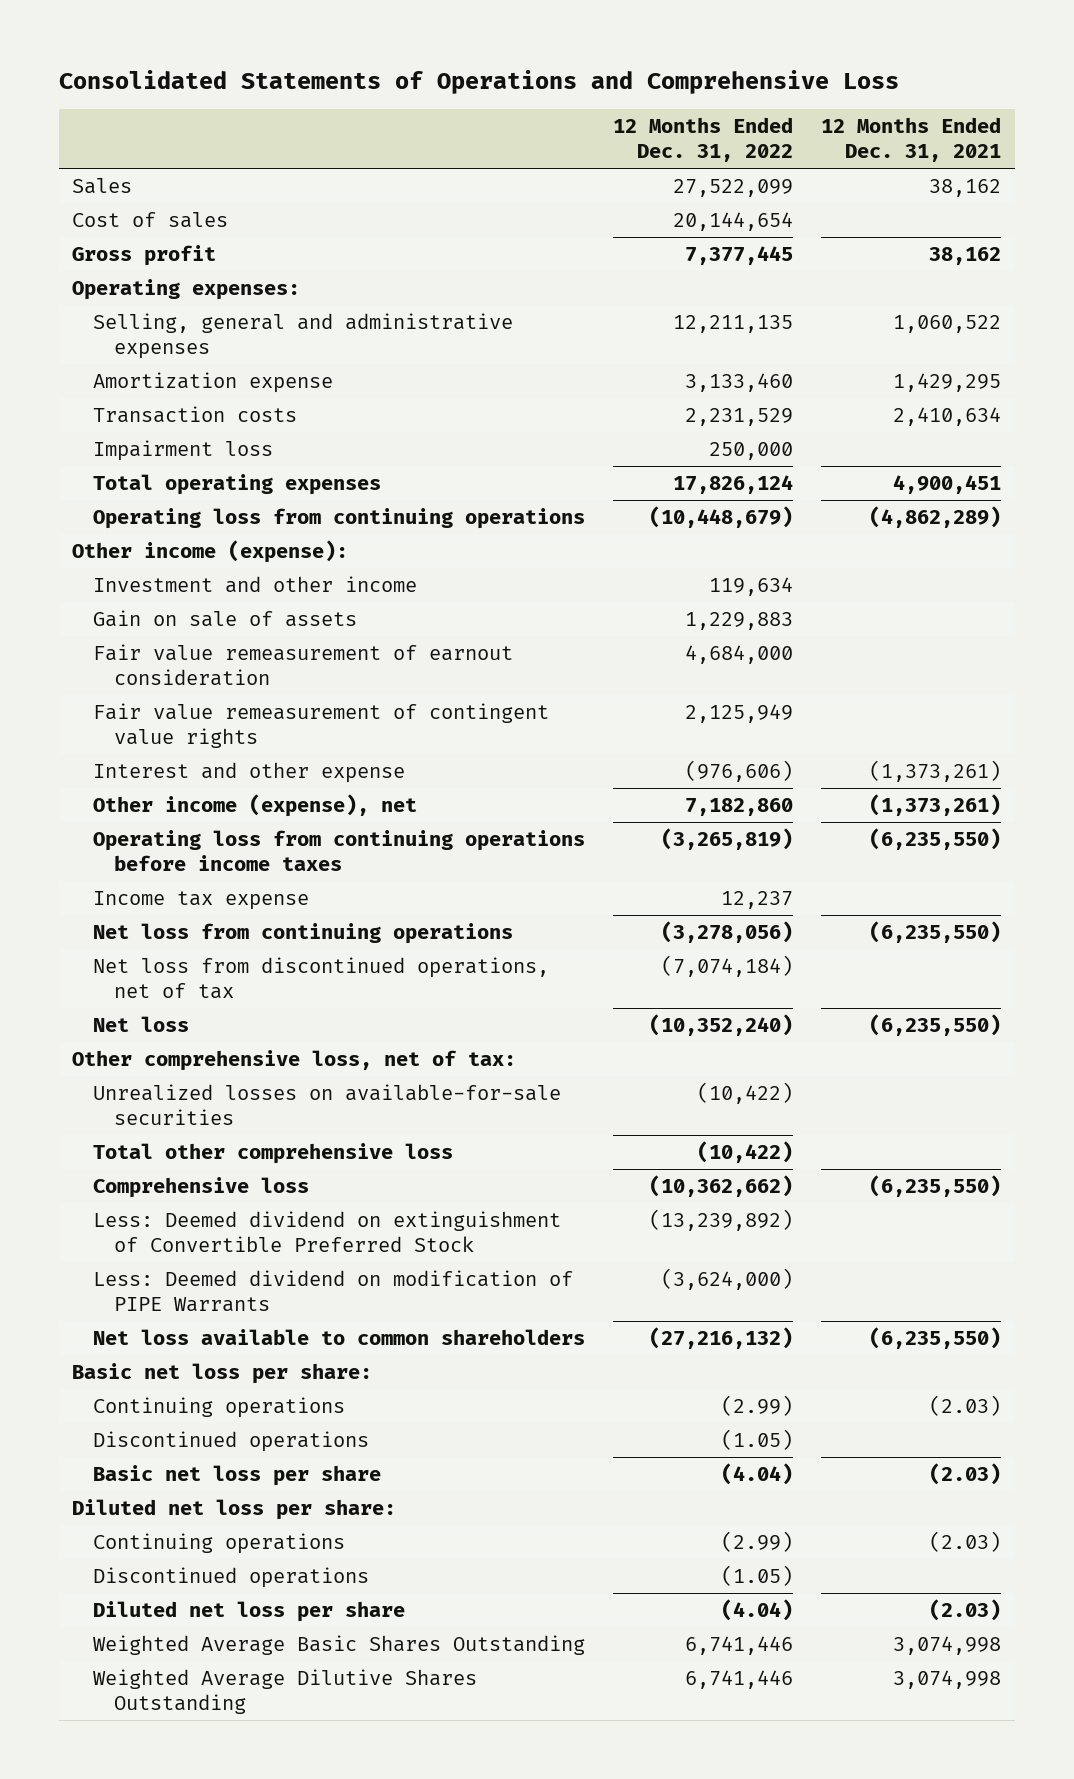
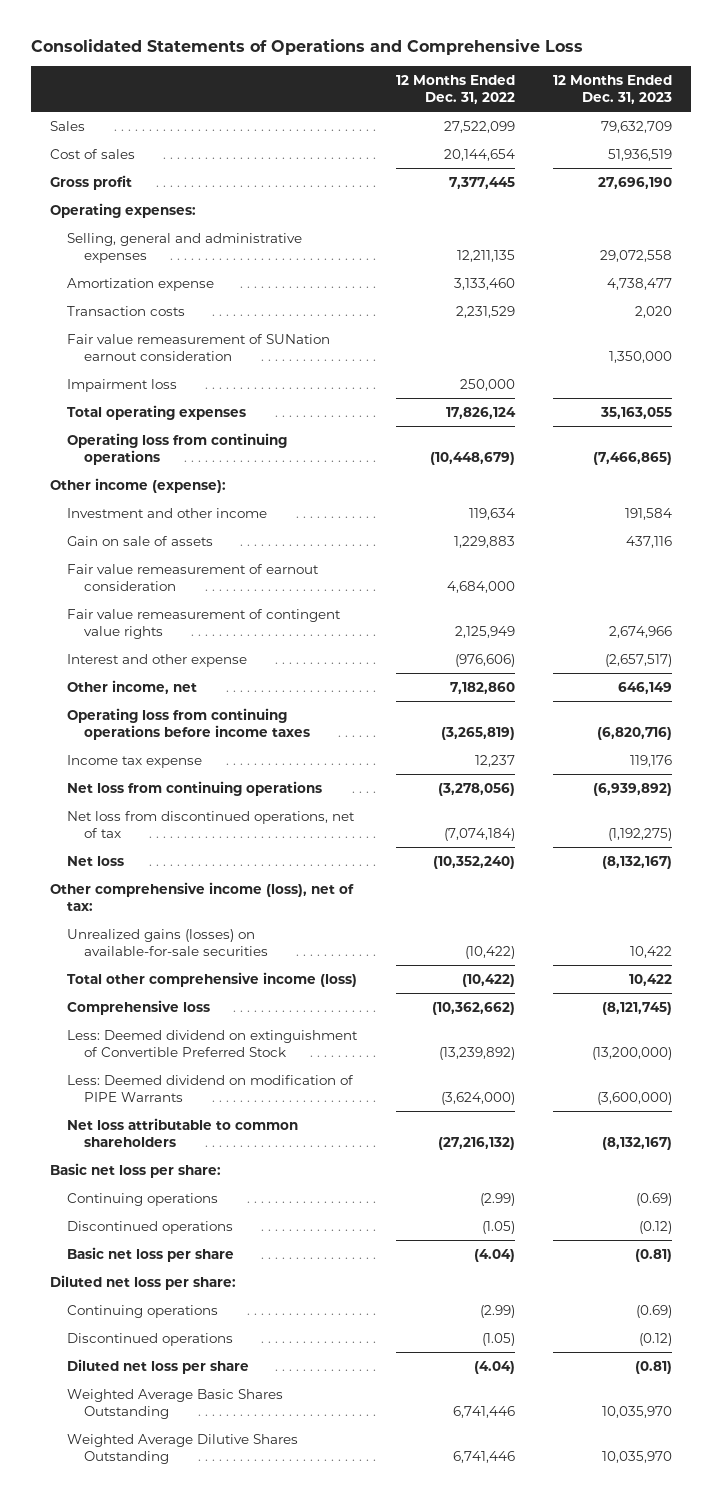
[821,117,1002,163] 12 Months Ended Dec. 31, 2021 -> none
none -> [553,74,673,105] 12 Months Ended Dec. 31, 2023
none -> [67,333,331,361] Fair value remeasurement of SUNation earnout consideration
[93,794,418,818] Other income (expense), net -> [67,679,198,694] Other income, net
[72,1050,517,1072] Other comprehensive loss, net of tax: -> [50,881,355,911] Other comprehensive income (loss), net of tax:
[93,1084,562,1125] Unrealized losses on available-for-sale securities -> [67,928,269,956] Unrealized gains (losses) on available-for-sale securities
[93,1143,454,1165] Total other comprehensive loss -> [67,971,358,987] Total other comprehensive income (loss)
[93,1329,586,1346] Net loss available to common shareholders -> [67,1117,299,1147] Net loss attributable to common shareholders

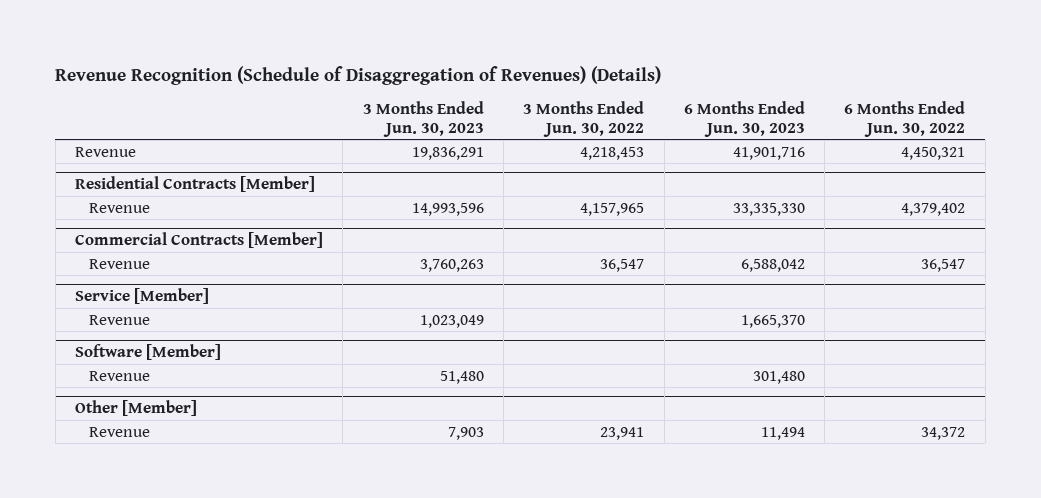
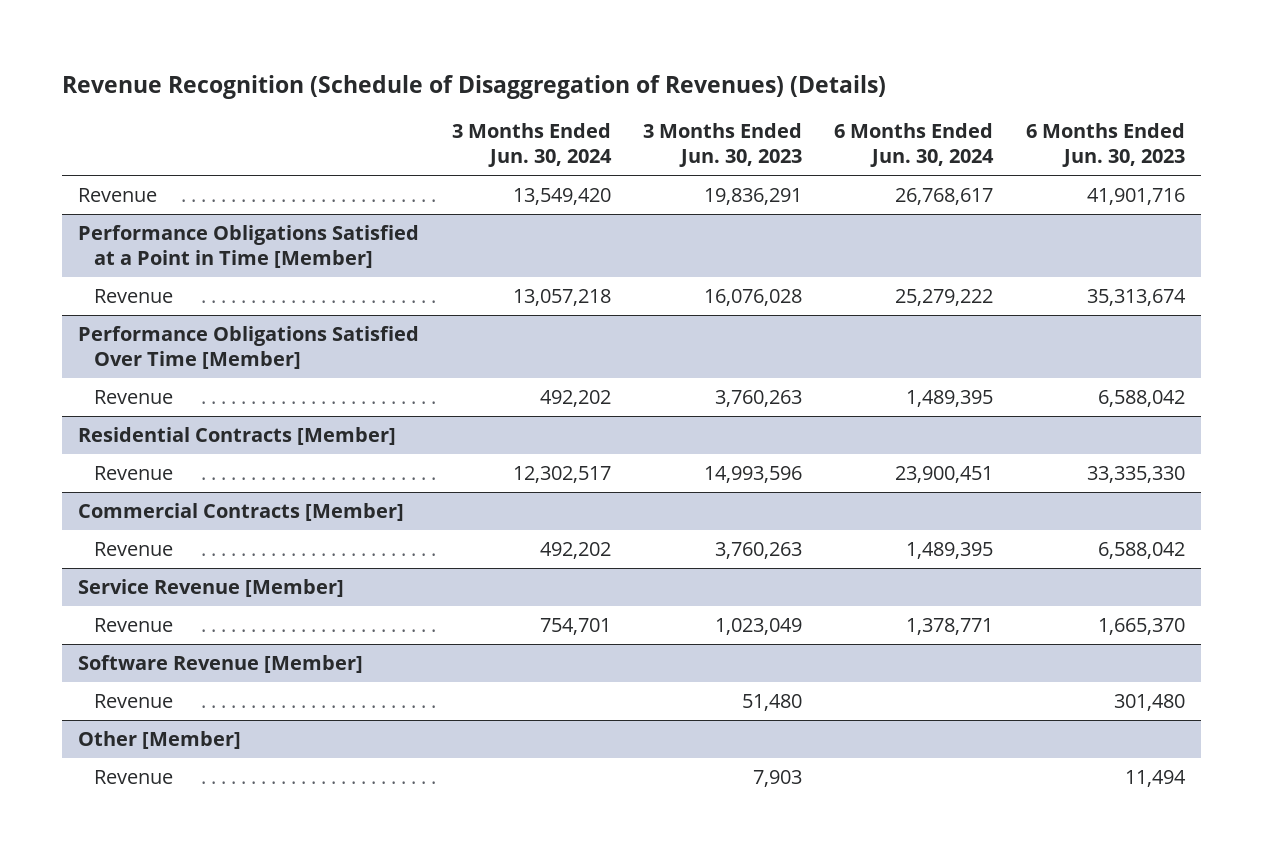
[523,100,645,137] 3 Months Ended Jun. 30, 2022 -> none
[844,100,966,137] 6 Months Ended Jun. 30, 2022 -> none
none -> [451,123,612,168] 3 Months Ended Jun. 30, 2024
none -> [834,123,995,168] 6 Months Ended Jun. 30, 2024
none -> [78,224,420,268] Performance Obligations Satisfied at a Point in Time [Member]
none -> [93,288,173,303] Revenue
none -> [78,325,420,369] Performance Obligations Satisfied Over Time [Member]
none -> [93,389,173,404] Revenue
[75,288,210,305] Service [Member] -> [78,578,345,597] Service Revenue [Member]
[75,344,222,361] Software [Member] -> [78,654,364,673] Software Revenue [Member]

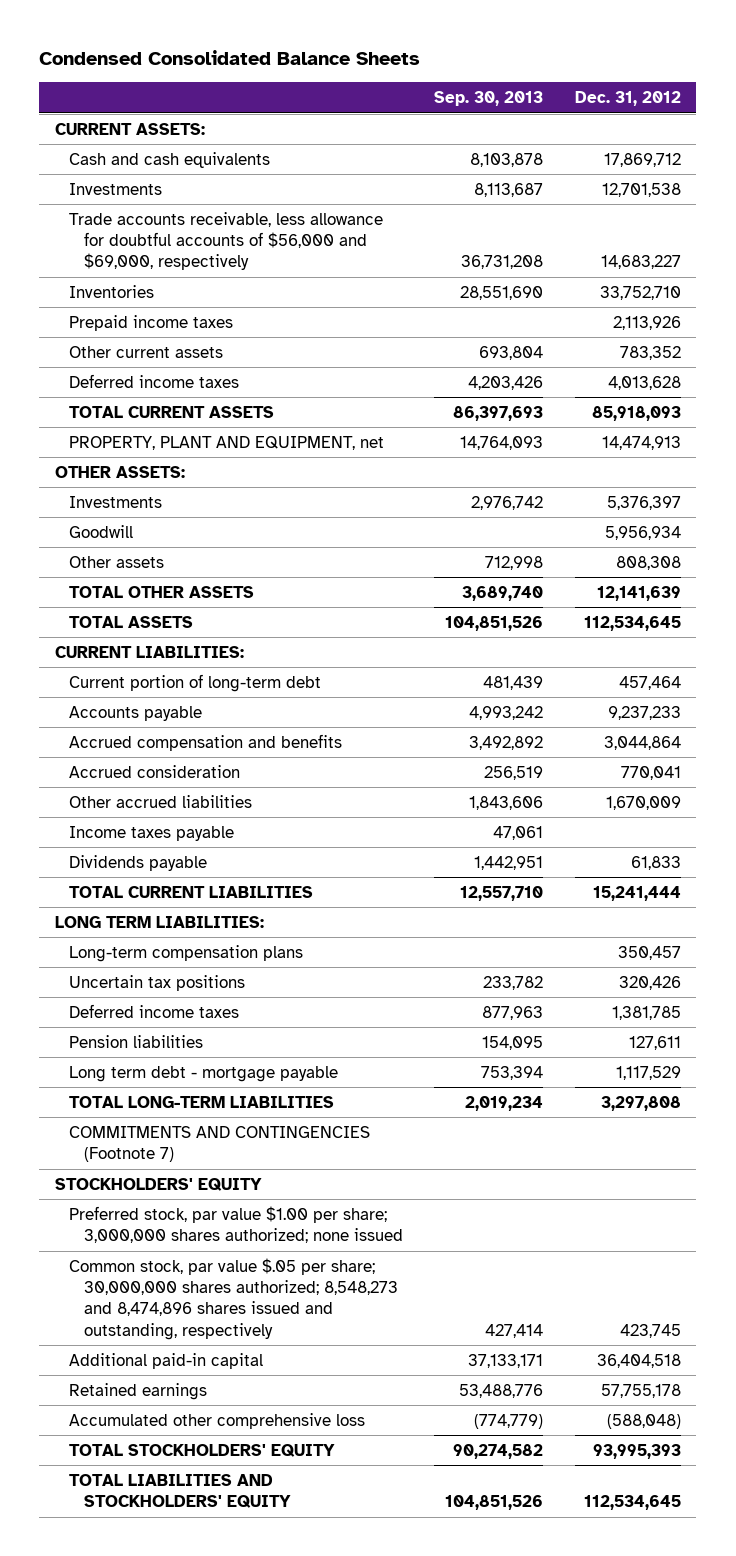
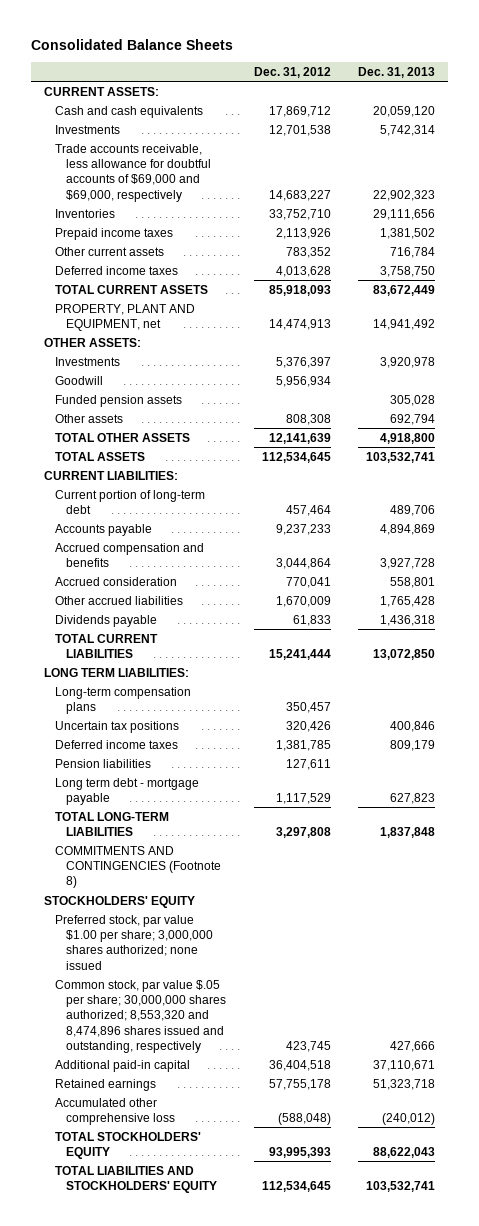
[39,50,421,66] Condensed Consolidated Balance Sheets -> [30,38,233,50] Consolidated Balance Sheets
[434,91,544,107] Sep. 30, 2013 -> none
none -> [357,66,435,78] Dec. 31, 2013
[69,211,384,271] Trade accounts receivable, less allowance for doubtful accounts of $56,000 and $69,000, respectively -> [55,143,212,202] Trade accounts receivable, less allowance for doubtful accounts of $69,000 and $69,000, respectively
none -> [55,394,183,407] Funded pension assets
[69,825,235,841] Income taxes payable -> none
[69,1125,371,1163] COMMITMENTS AND CONTINGENCIES (Footnote 7) -> [55,845,222,889] COMMITMENTS AND CONTINGENCIES (Footnote 8)
[69,1257,398,1340] Common stock, par value $.05 per share; 30,000,000 shares authorized; 8,548,273 and 8,474,896 shares issued and outstanding, respectively -> [55,979,227,1053] Common stock, par value $.05 per share; 30,000,000 shares authorized; 8,553,320 and 8,474,896 shares issued and outstanding, respectively

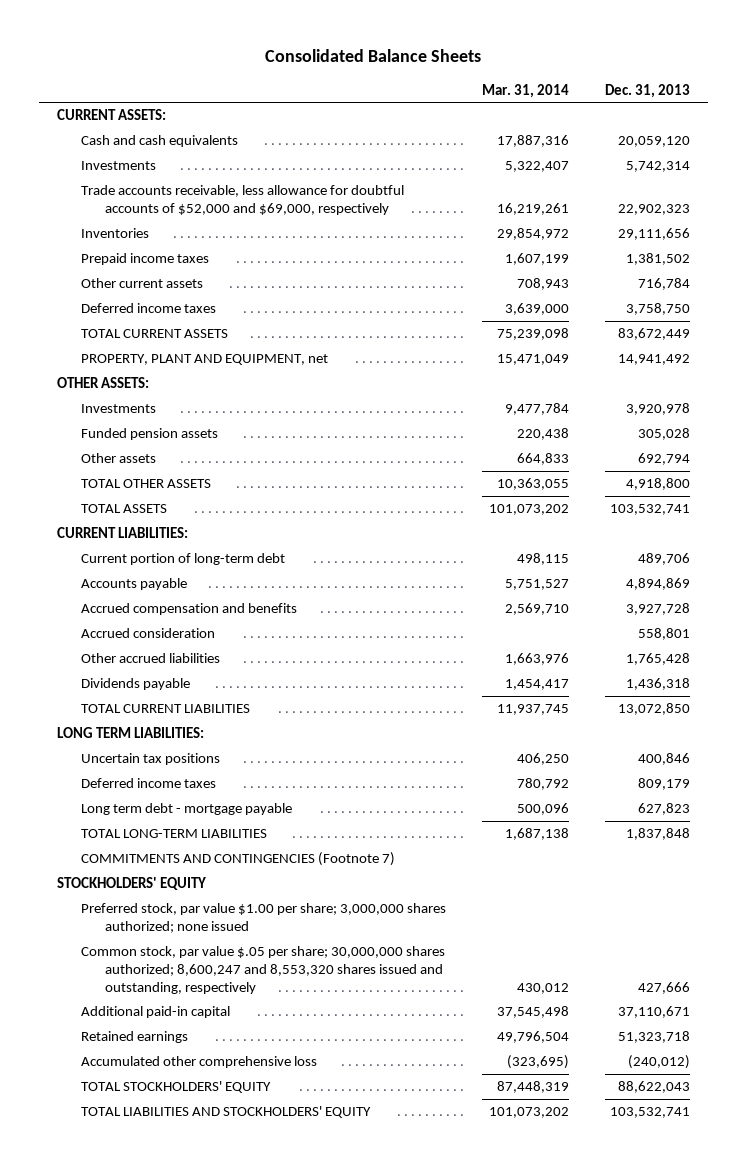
[253,66,331,78] Dec. 31, 2012 -> none
none -> [481,83,569,98] Mar. 31, 2014
[55,143,212,202] Trade accounts receivable, less allowance for doubtful accounts of $69,000 and $69,000, respectively -> [80,185,404,215] Trade accounts receivable, less allowance for doubtful accounts of $52,000 and $69,000, respectively
[55,375,104,385] Goodwill -> none
[55,686,192,715] Long-term compensation plans -> none
[55,758,152,768] Pension liabilities -> none
[55,845,222,889] COMMITMENTS AND CONTINGENCIES (Footnote 8) -> [80,852,395,867] COMMITMENTS AND CONTINGENCIES (Footnote 7)
[55,979,227,1053] Common stock, par value $.05 per share; 30,000,000 shares authorized; 8,553,320 and 8,474,896 shares issued and outstanding, respectively -> [80,946,445,994] Common stock, par value $.05 per share; 30,000,000 shares authorized; 8,600,247 and 8,553,320 shares issued and outstanding, respectively

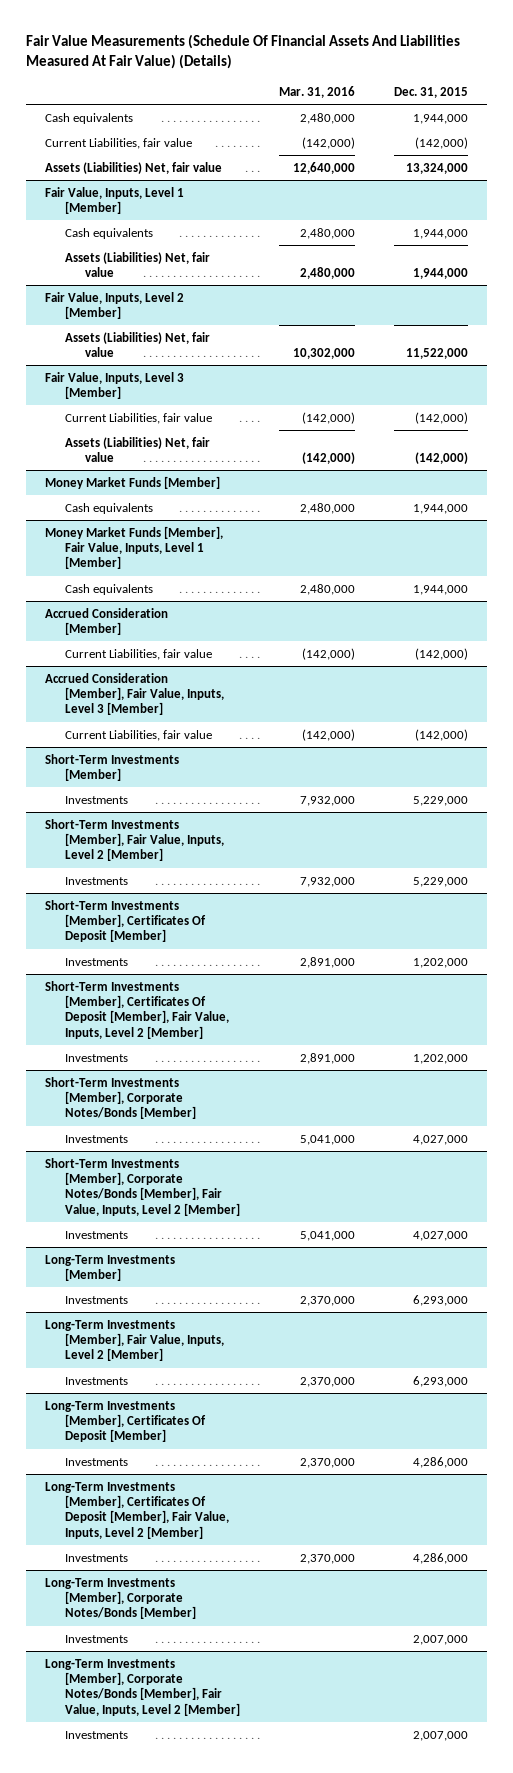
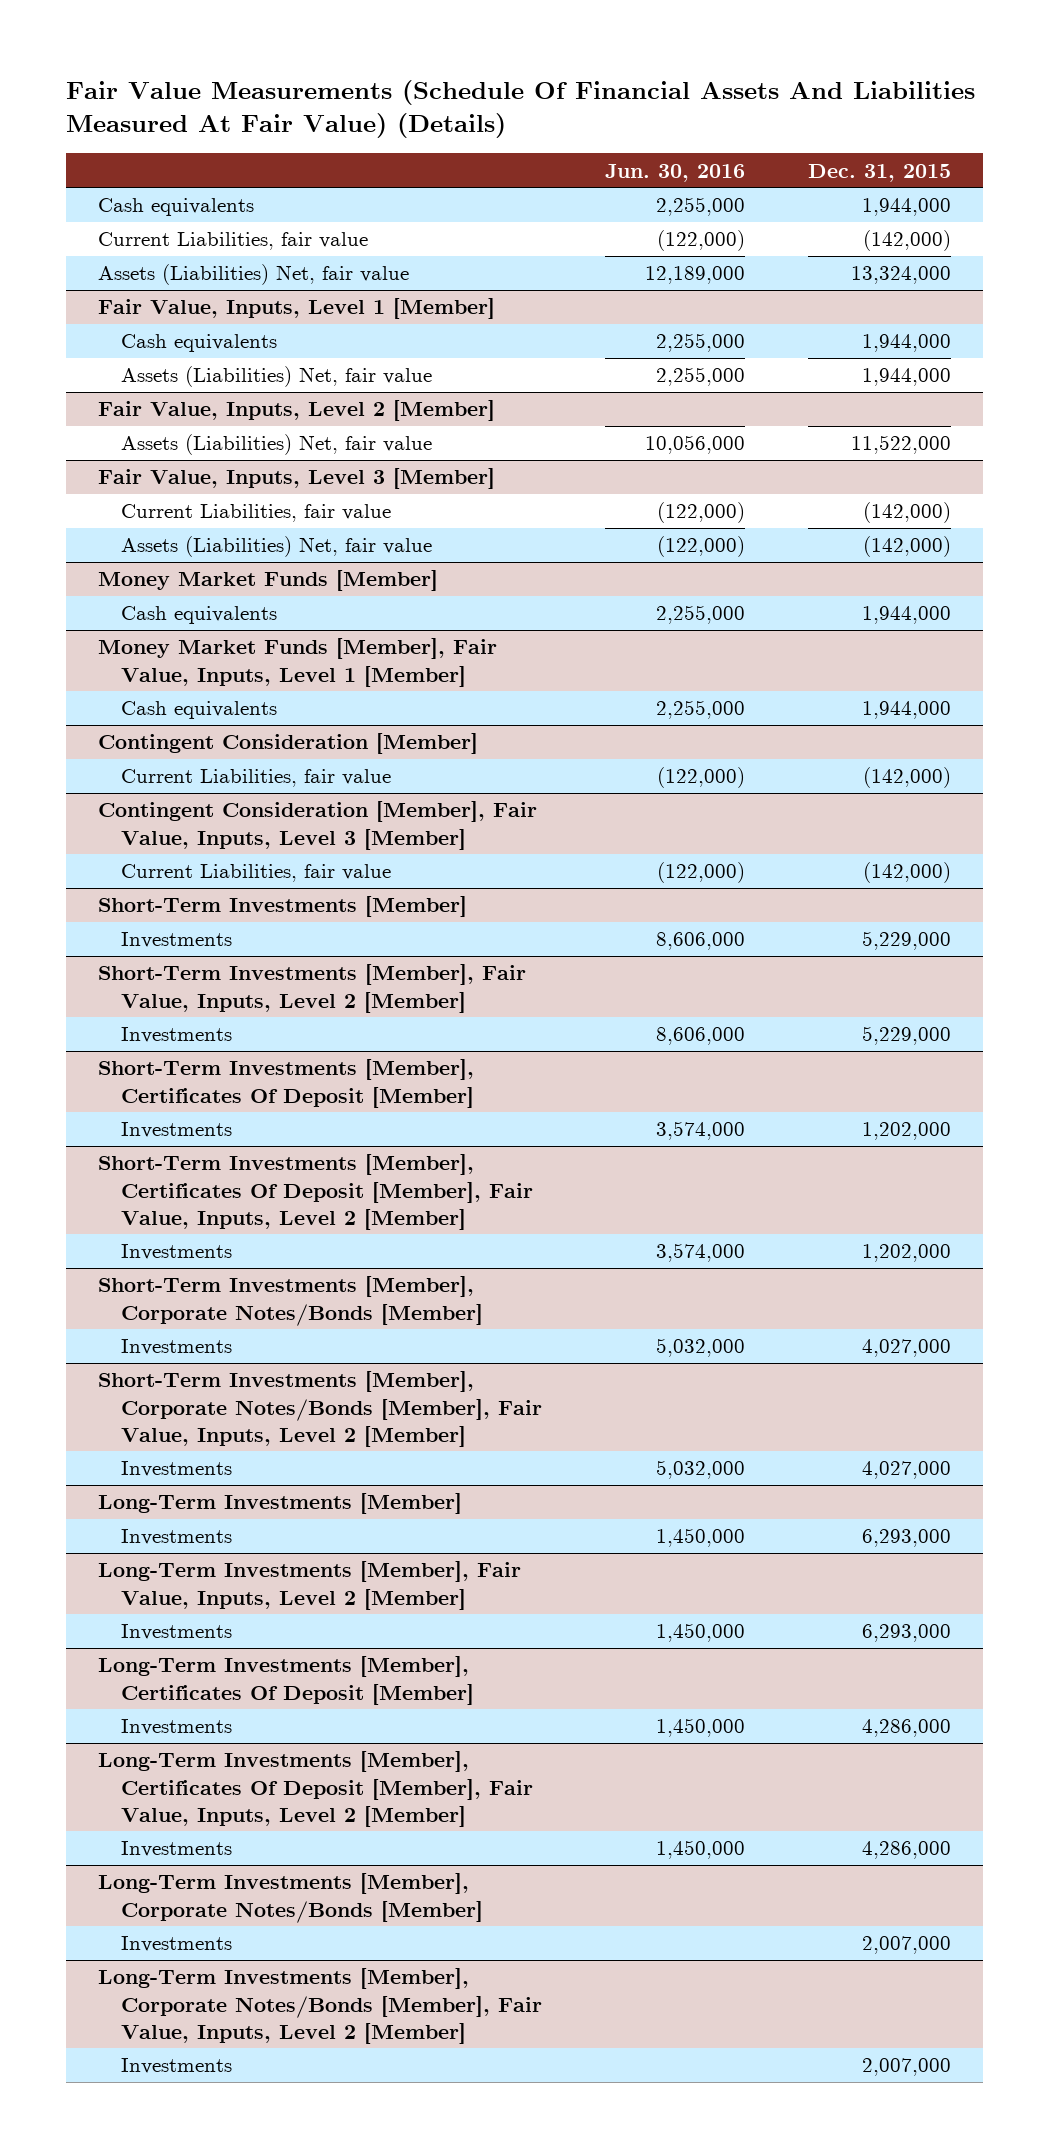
[278,85,355,98] Mar. 31, 2016 -> none
none -> [605,163,746,182] Jun. 30, 2016
[45,607,169,636] Accrued Consideration [Member] -> [97,733,478,755] Contingent Consideration [Member]
[45,672,225,716] Accrued Consideration [Member], Fair Value, Inputs, Level 3 [Member] -> [97,801,537,850] Contingent Consideration [Member], Fair Value, Inputs, Level 3 [Member]

